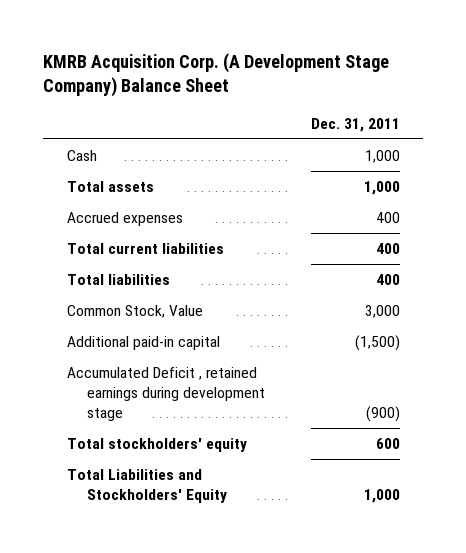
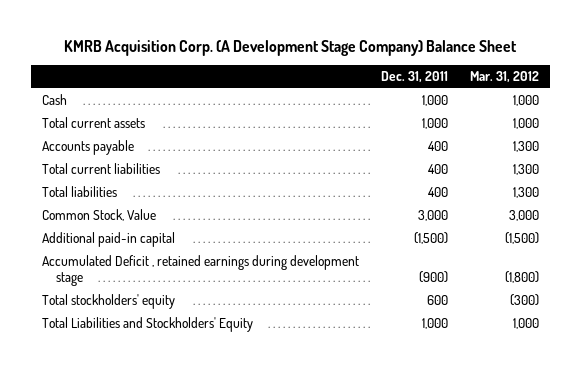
none -> [470,71,540,84] Mar. 31, 2012
[66,211,183,226] Accrued expenses -> none
[66,180,154,192] Total assets -> [41,117,145,129] Total current assets
none -> [41,140,134,156] Accounts payable

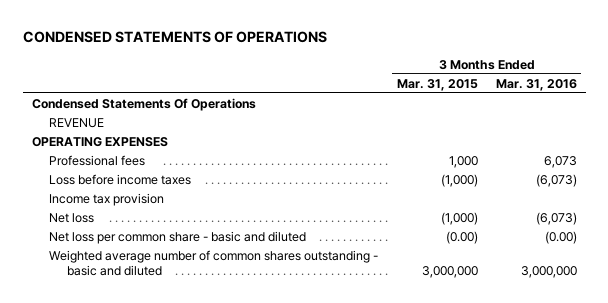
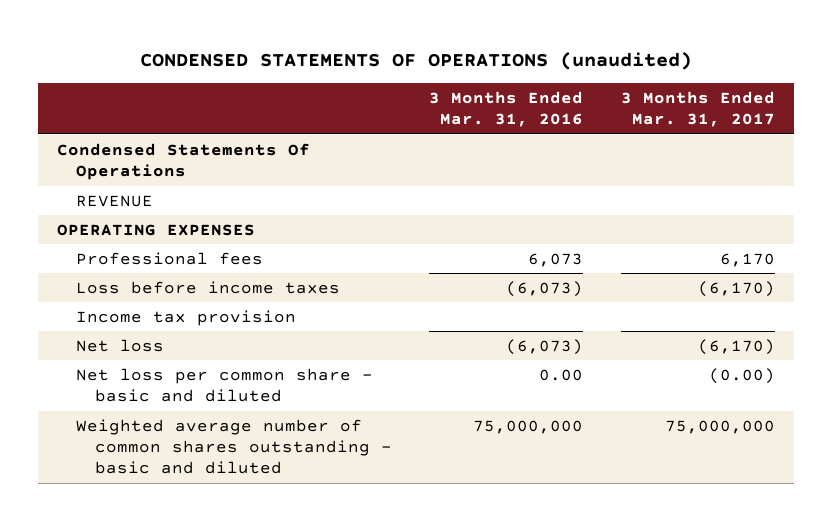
[22,31,327,44] CONDENSED STATEMENTS OF OPERATIONS -> [140,51,693,70] CONDENSED STATEMENTS OF OPERATIONS (unaudited)
[396,78,478,91] Mar. 31, 2015 -> none
none -> [621,91,776,128] 3 Months Ended Mar. 31, 2017
[544,231,577,245] (0.00) -> [539,368,584,381] 0.00
[520,265,577,278] 3,000,000 -> [473,419,584,434] 75,000,000

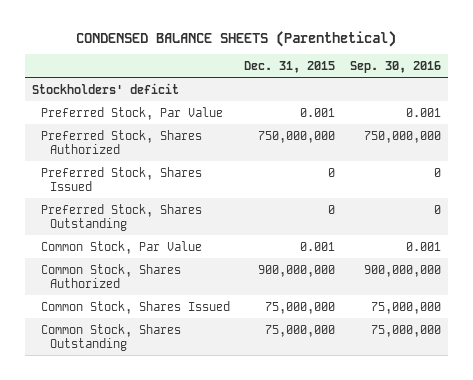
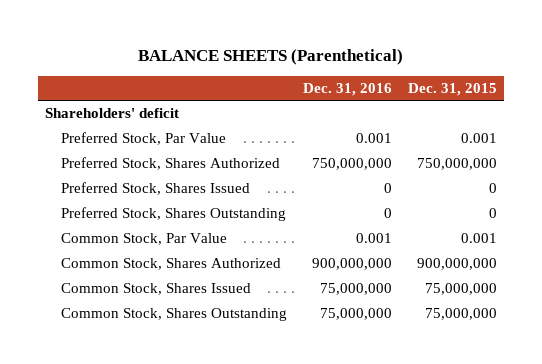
[76,30,397,47] CONDENSED BALANCE SHEETS (Parenthetical) -> [137,48,403,65] BALANCE SHEETS (Parenthetical)
[349,60,441,73] Sep. 30, 2016 -> none
none -> [302,82,392,96] Dec. 31, 2016
[31,82,179,94] Stockholders' deficit -> [45,108,180,119] Shareholders' deficit

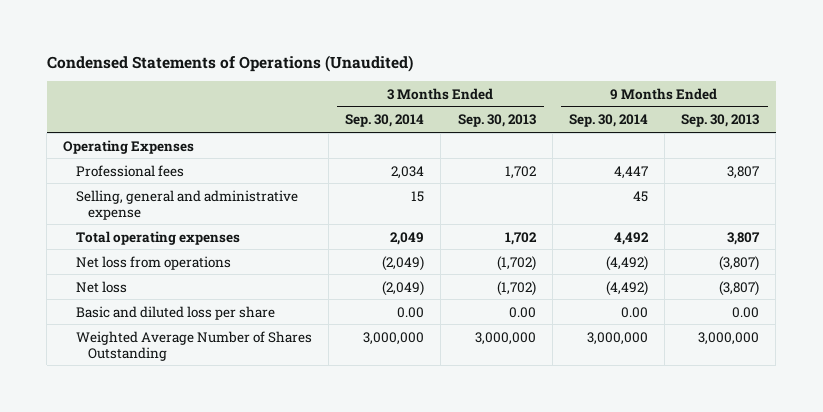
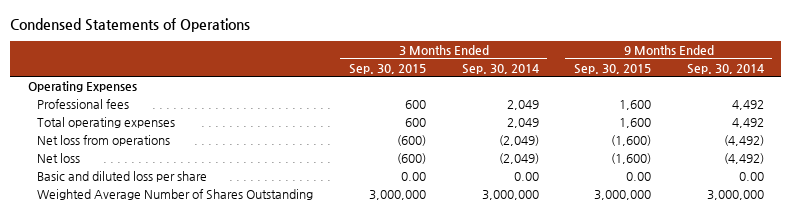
[46,54,413,72] Condensed Statements of Operations (Unaudited) -> [9,17,250,32] Condensed Statements of Operations
[457,114,536,128] Sep. 30, 2013 -> none
[681,114,760,128] Sep. 30, 2013 -> none
none -> [348,63,426,74] Sep. 30, 2015
none -> [574,63,652,74] Sep. 30, 2015
[75,189,298,220] Selling, general and administrative expense -> none
[391,165,425,179] 2,034 -> [506,100,539,111] 2,049
[613,165,648,179] 4,447 -> [731,100,764,111] 4,492

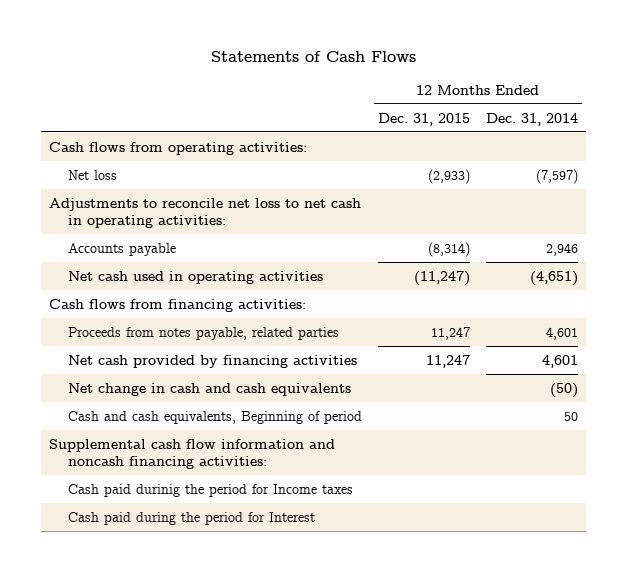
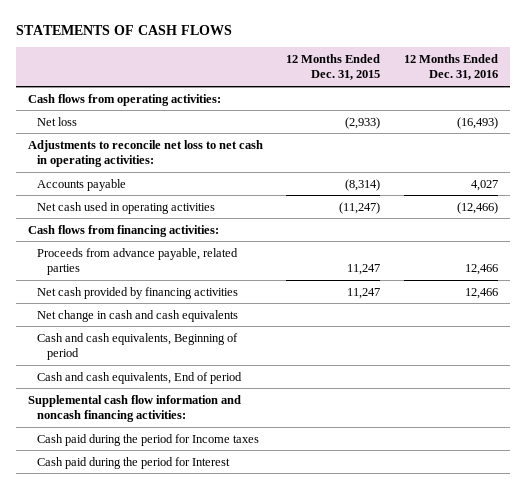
[210,51,416,63] Statements of Cash Flows -> [15,24,232,35] STATEMENTS OF CASH FLOWS
[486,112,579,126] Dec. 31, 2014 -> none
none -> [403,53,498,81] 12 Months Ended Dec. 31, 2016
[68,326,340,340] Proceeds from notes payable, related parties -> [37,247,239,276] Proceeds from advance payable, related parties
none -> [37,371,243,384] Cash and cash equivalents, End of period
[68,483,354,497] Cash paid durinig the period for Income taxes -> [37,433,260,446] Cash paid during the period for Income taxes

